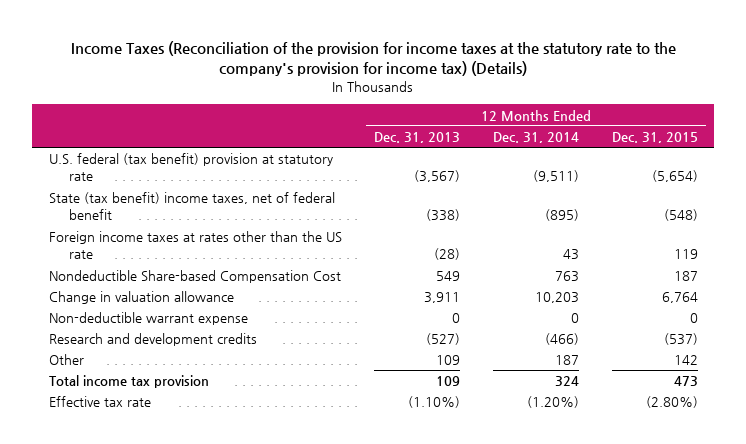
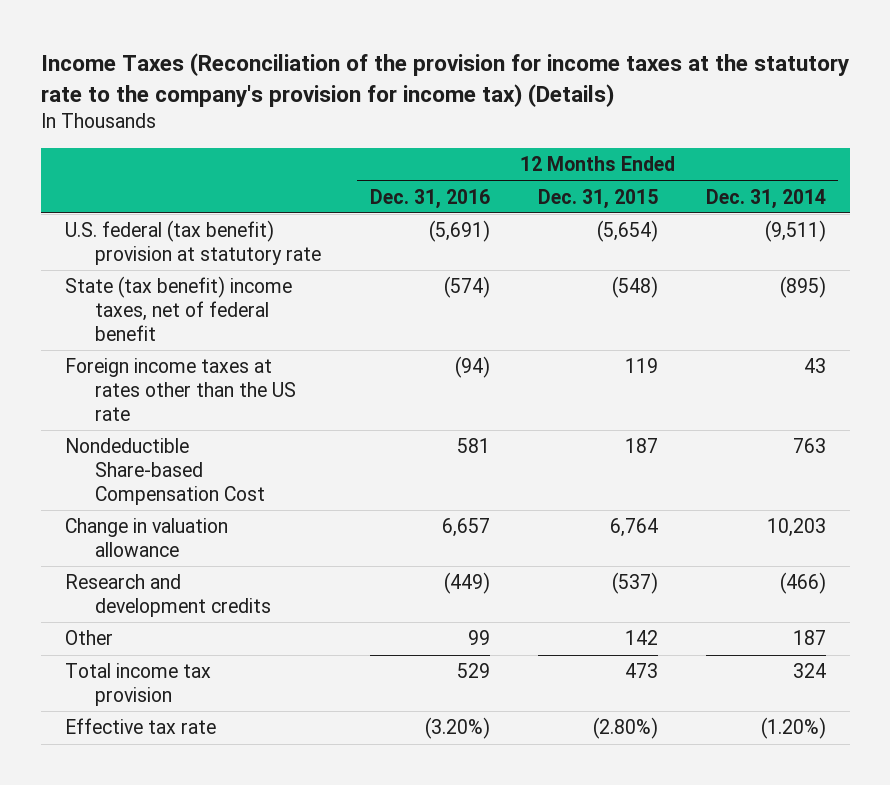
[374,132,461,144] Dec. 31, 2013 -> none
none -> [369,188,490,209] Dec. 31, 2016
[48,312,248,326] Non-deductible warrant expense -> none

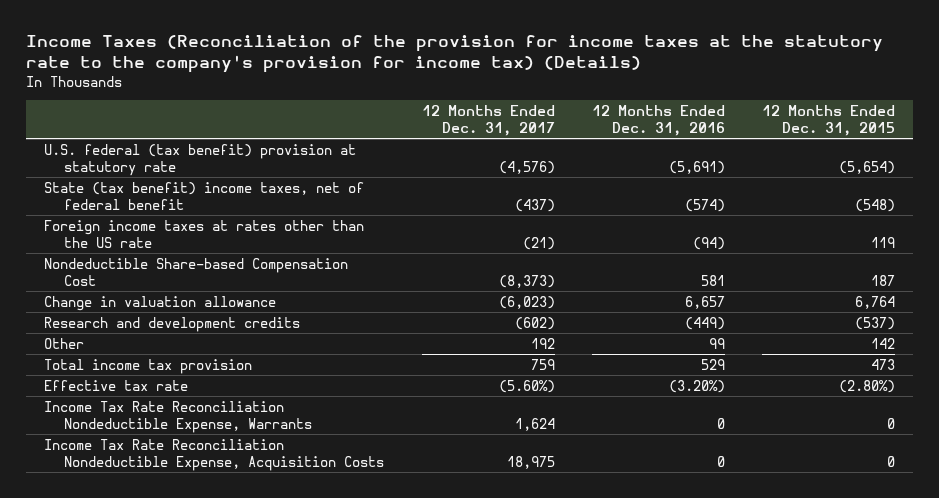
[705,188,826,209] Dec. 31, 2014 -> none
none -> [421,105,555,137] 12 Months Ended Dec. 31, 2017
none -> [44,400,313,433] Income Tax Rate Reconciliation Nondeductible Expense, Warrants
none -> [44,438,385,471] Income Tax Rate Reconciliation Nondeductible Expense, Acquisition Costs

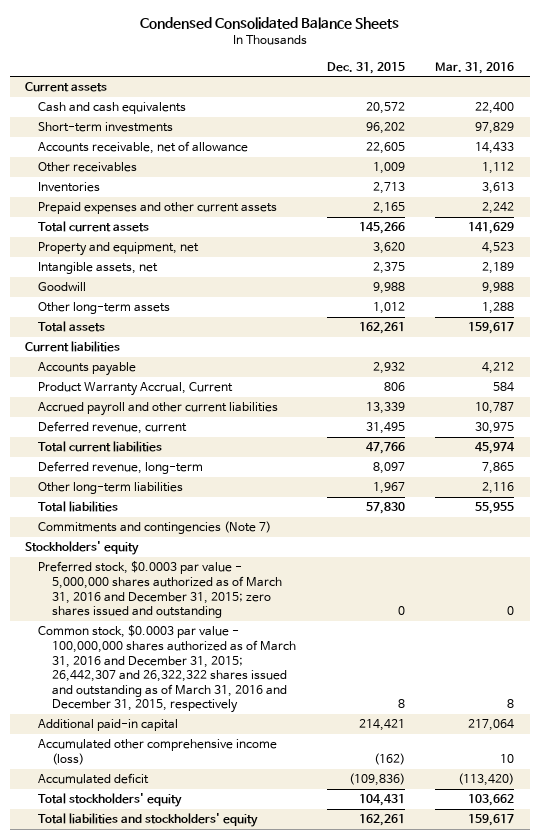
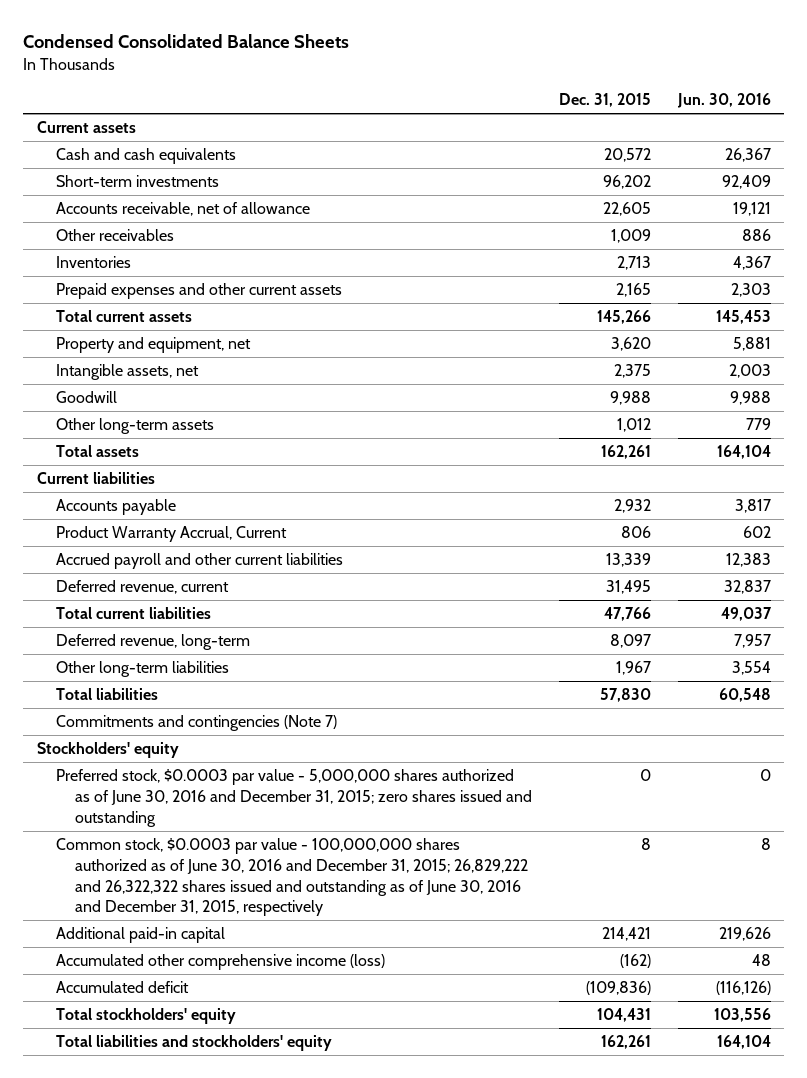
[435,61,515,74] Mar. 31, 2016 -> none
none -> [676,93,771,109] Jun. 30, 2016
[38,561,282,619] Preferred stock, $0.0003 par value - 5,000,000 shares authorized as of March 31, 2016 and December 31, 2015; zero shares issued and outstanding -> [55,769,533,827] Preferred stock, $0.0003 par value - 5,000,000 shares authorized as of June 30, 2016 and December 31, 2015; zero shares issued and outstanding
[38,625,296,714] Common stock, $0.0003 par value - 100,000,000 shares authorized as of March 31, 2016 and December 31, 2015; 26,442,307 and 26,322,322 shares issued and outstanding as of March 31, 2016 and December 31, 2015, respectively -> [55,838,529,917] Common stock, $0.0003 par value - 100,000,000 shares authorized as of June 30, 2016 and December 31, 2015; 26,829,222 and 26,322,322 shares issued and outstanding as of June 30, 2016 and December 31, 2015, respectively

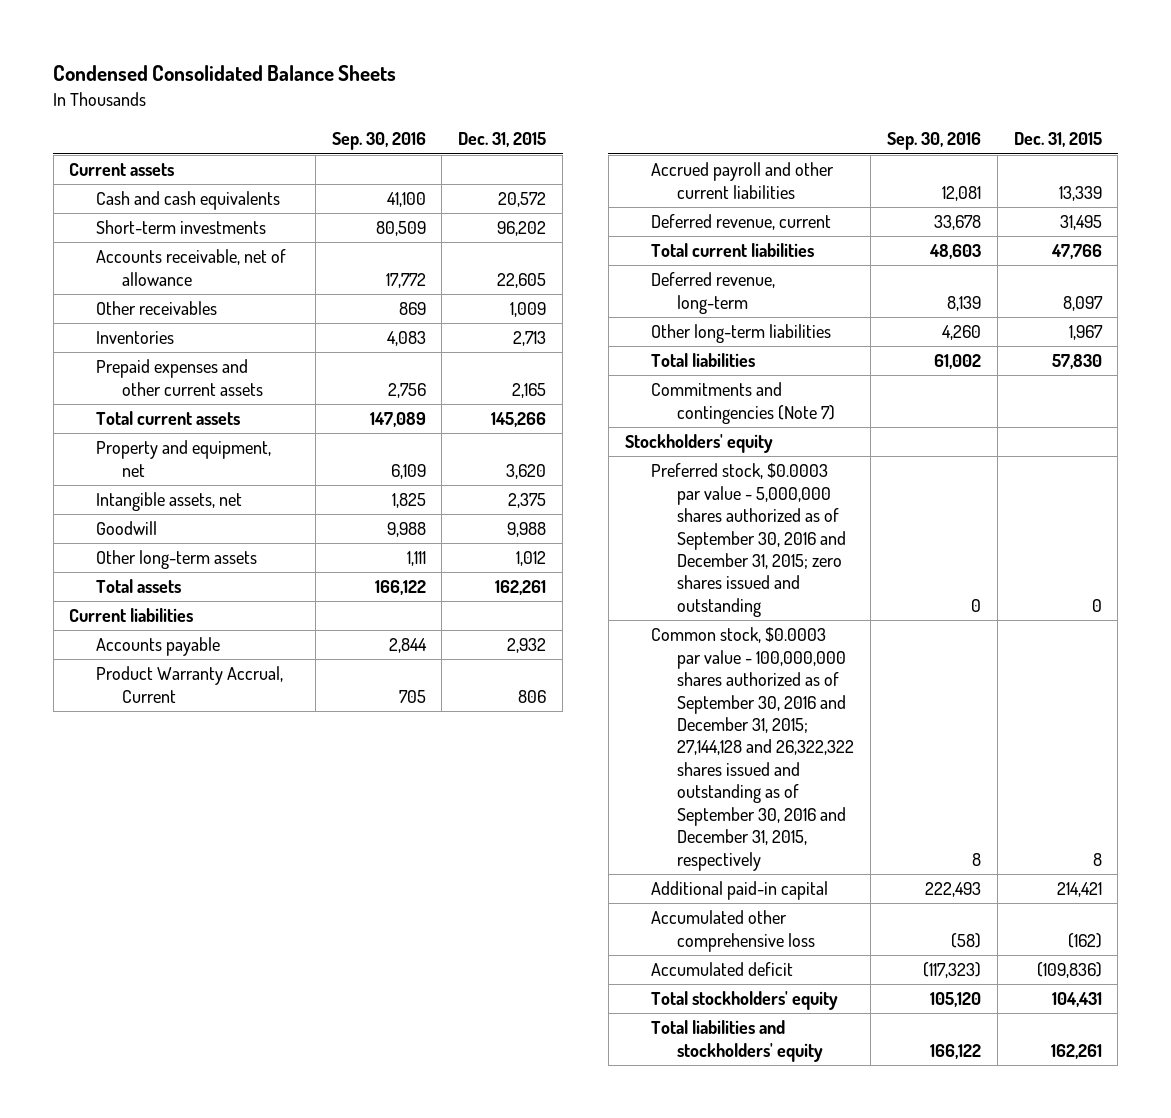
[676,93,771,109] Jun. 30, 2016 -> none
none -> [331,132,426,151] Sep. 30, 2016
[55,769,533,827] Preferred stock, $0.0003 par value - 5,000,000 shares authorized as of June 30, 2016 and December 31, 2015; zero shares issued and outstanding -> [650,463,847,617] Preferred stock, $0.0003 par value - 5,000,000 shares authorized as of September 30, 2016 and December 31, 2015; zero shares issued and outstanding
[55,838,529,917] Common stock, $0.0003 par value - 100,000,000 shares authorized as of June 30, 2016 and December 31, 2015; 26,829,222 and 26,322,322 shares issued and outstanding as of June 30, 2016 and December 31, 2015, respectively -> [650,627,855,871] Common stock, $0.0003 par value - 100,000,000 shares authorized as of September 30, 2016 and December 31, 2015; 27,144,128 and 26,322,322 shares issued and outstanding as of September 30, 2016 and December 31, 2015, respectively
[55,954,385,971] Accumulated other comprehensive income (loss) -> [650,910,816,952] Accumulated other comprehensive loss

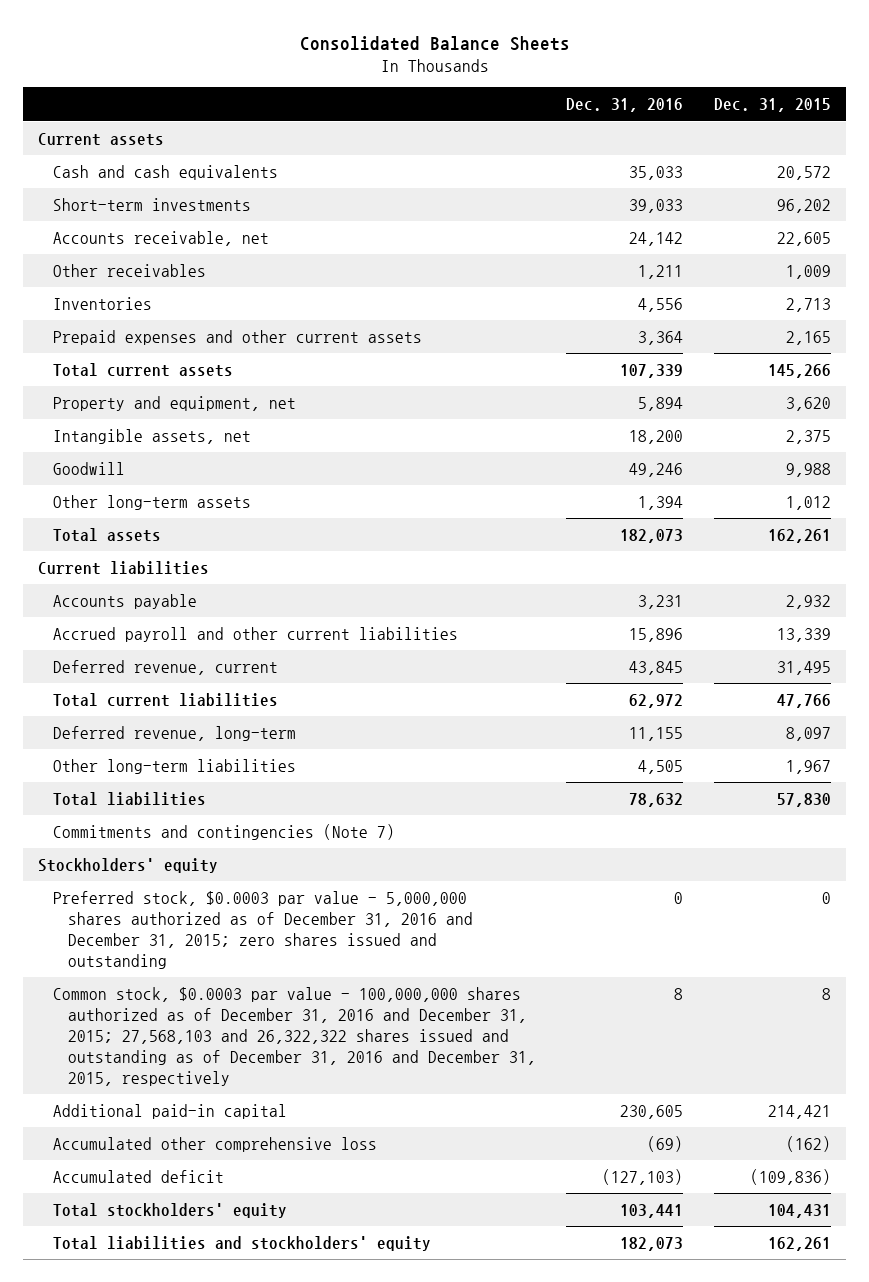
[53,65,397,82] Condensed Consolidated Balance Sheets -> [299,35,570,51] Consolidated Balance Sheets
[331,132,426,151] Sep. 30, 2016 -> none
none -> [566,98,684,113] Dec. 31, 2016
[95,249,286,286] Accounts receivable, net of allowance -> [53,230,270,246] Accounts receivable, net
[95,666,283,703] Product Warranty Accrual, Current -> none
[650,463,847,617] Preferred stock, $0.0003 par value - 5,000,000 shares authorized as of September 30, 2016 and December 31, 2015; zero shares issued and outstanding -> [53,890,473,970] Preferred stock, $0.0003 par value - 5,000,000 shares authorized as of December 31, 2016 and December 31, 2015; zero shares issued and outstanding
[650,627,855,871] Common stock, $0.0003 par value - 100,000,000 shares authorized as of September 30, 2016 and December 31, 2015; 27,144,128 and 26,322,322 shares issued and outstanding as of September 30, 2016 and December 31, 2015, respectively -> [53,986,536,1087] Common stock, $0.0003 par value - 100,000,000 shares authorized as of December 31, 2016 and December 31, 2015; 27,568,103 and 26,322,322 shares issued and outstanding as of December 31, 2016 and December 31, 2015, respectively

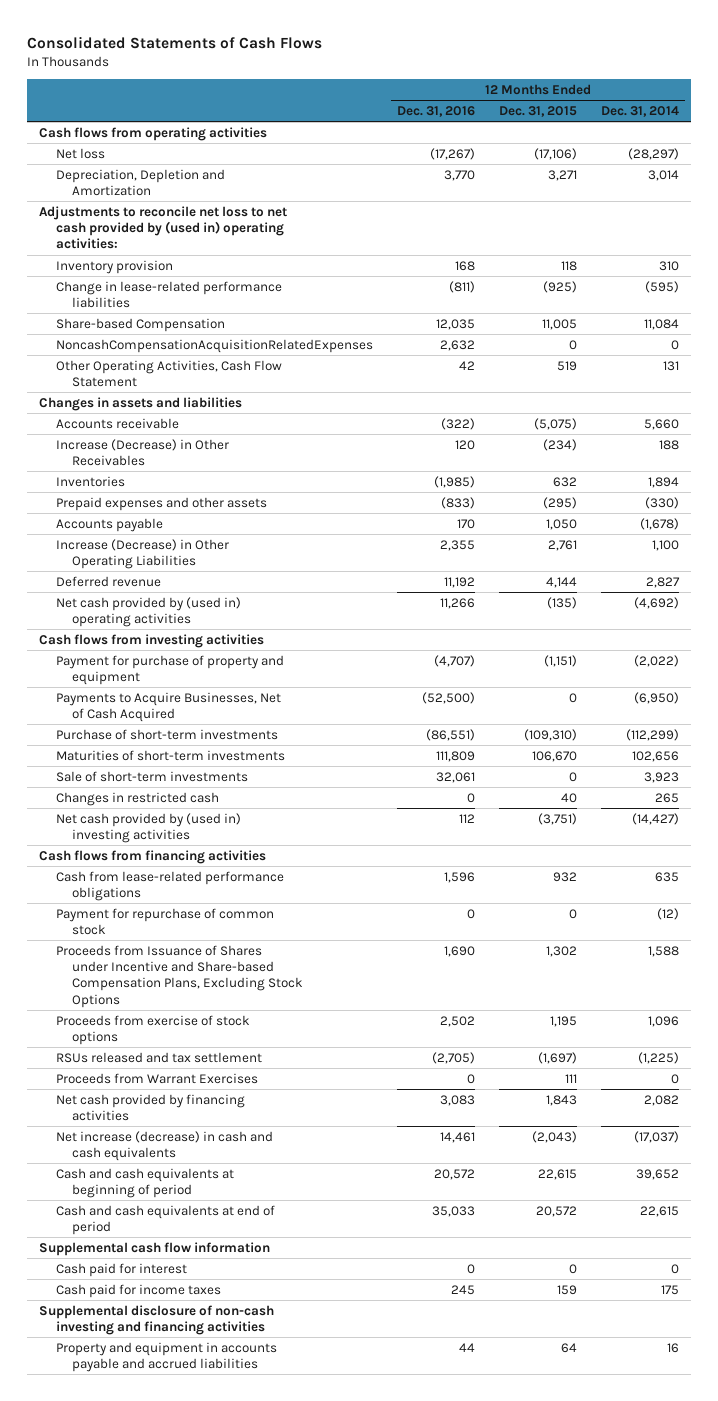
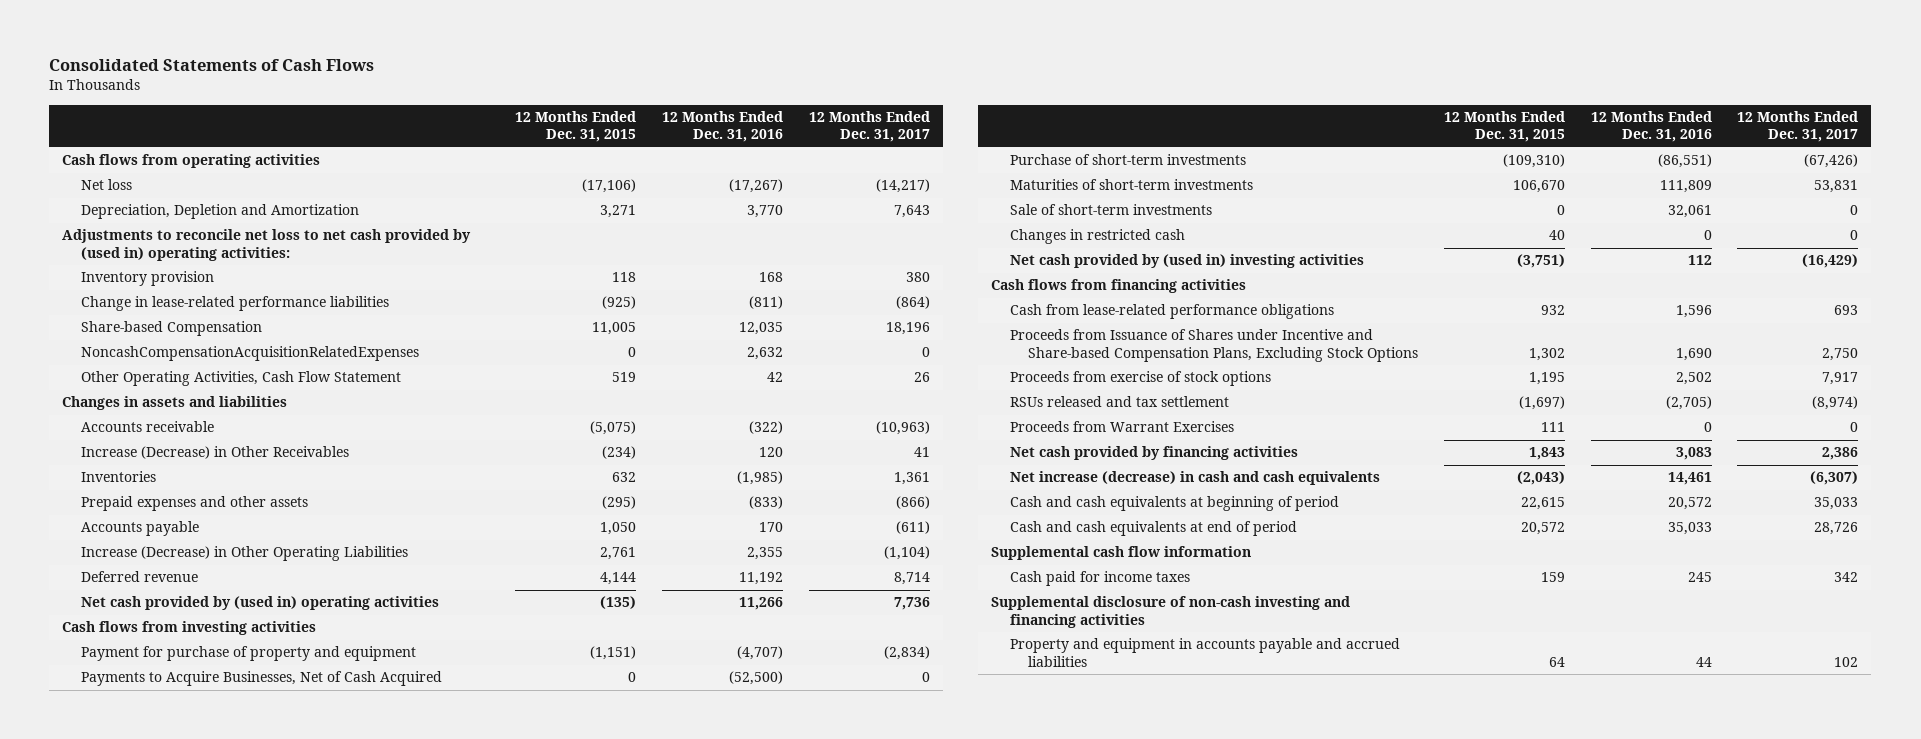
[600,106,679,118] Dec. 31, 2014 -> none
none -> [808,110,930,143] 12 Months Ended Dec. 31, 2017
[55,907,274,936] Payment for repurchase of common stock -> none
[55,1262,187,1277] Cash paid for interest -> none

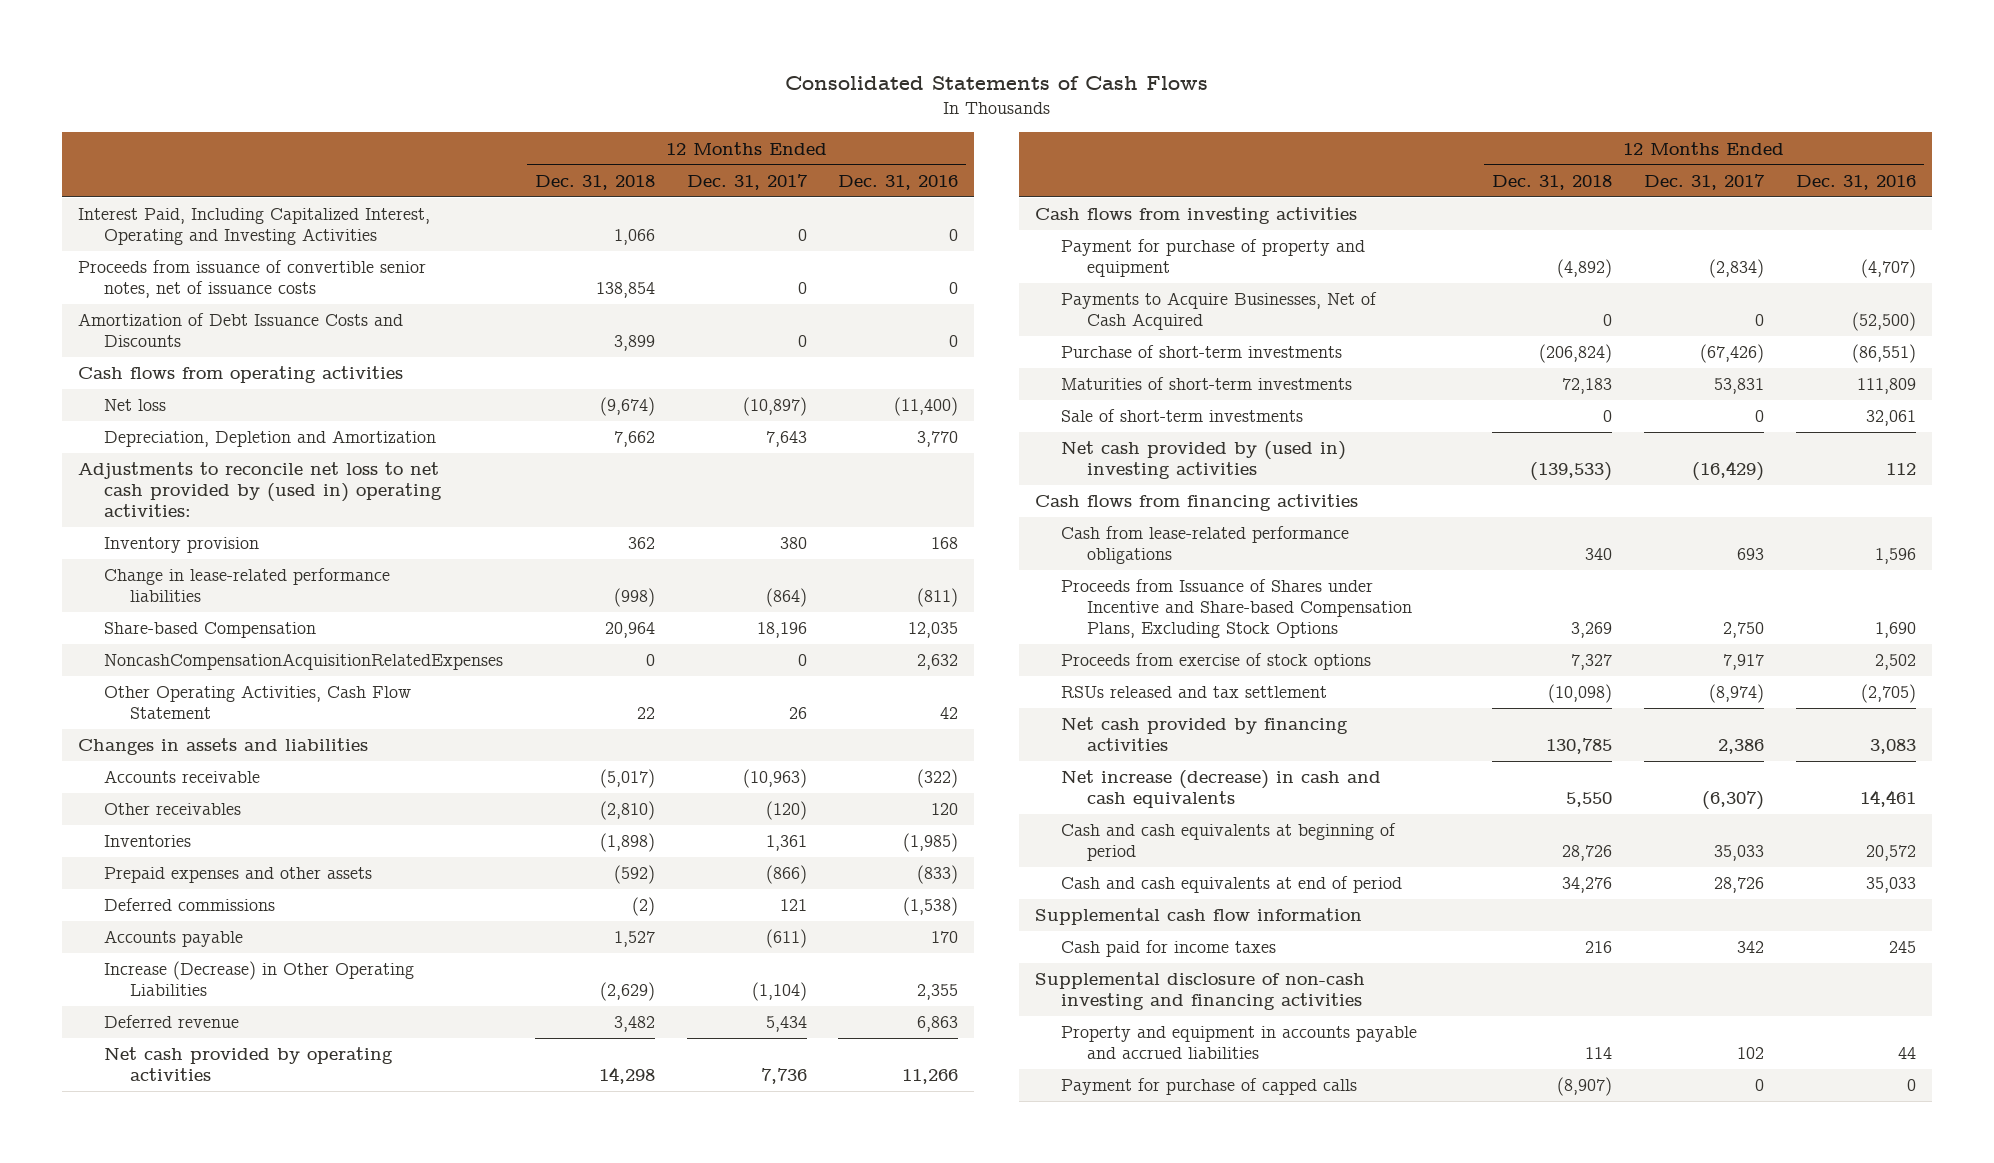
[515,110,637,143] 12 Months Ended Dec. 31, 2015 -> none
none -> [534,174,655,190] Dec. 31, 2018
none -> [77,208,430,246] Interest Paid, Including Capitalized Interest, Operating and Investing Activities
none -> [77,260,426,299] Proceeds from issuance of convertible senior notes, net of issuance costs
none -> [77,313,403,348] Amortization of Debt Issuance Costs and Discounts
[729,179,784,194] (17,267) -> [894,397,959,417] (11,400)
[875,179,930,194] (14,217) -> [742,397,807,417] (10,897)
[80,446,349,460] Increase (Decrease) in Other Receivables -> [103,803,241,816] Other receivables
[913,447,930,458] 41 -> [765,801,807,821] (120)
none -> [103,898,275,912] Deferred commissions
[739,572,784,586] 11,192 -> [917,1016,959,1033] 6,863
[893,572,930,586] 8,714 -> [765,1016,807,1033] 5,434
[80,596,439,611] Net cash provided by (used in) operating activities -> [103,1047,393,1082] Net cash provided by operating activities
[1009,229,1185,245] Changes in restricted cash -> none
[1009,421,1234,433] Proceeds from Warrant Exercises -> none
none -> [1061,1078,1358,1096] Payment for purchase of capped calls

